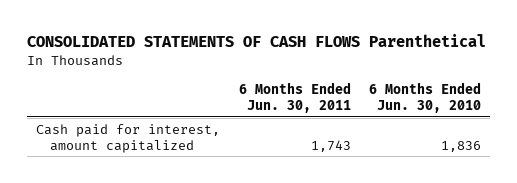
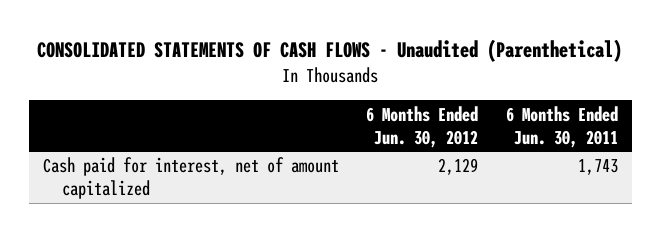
[27,34,487,48] CONSOLIDATED STATEMENTS OF CASH FLOWS Parenthetical -> [37,39,623,63] CONSOLIDATED STATEMENTS OF CASH FLOWS - Unaudited (Parenthetical)
[369,82,482,113] 6 Months Ended Jun. 30, 2010 -> none
none -> [366,105,479,148] 6 Months Ended Jun. 30, 2012
[36,124,221,153] Cash paid for interest, amount capitalized -> [42,157,339,200] Cash paid for interest, net of amount capitalized

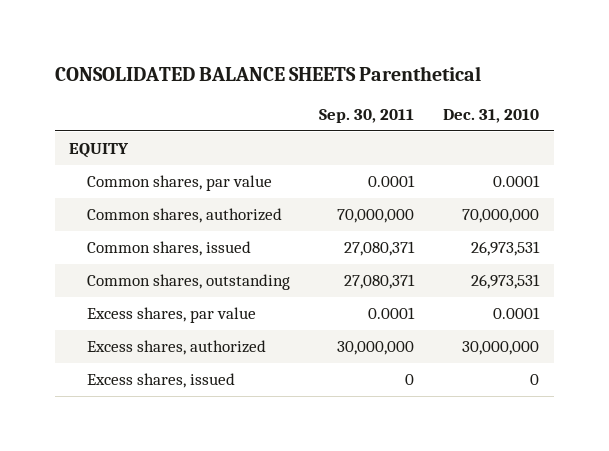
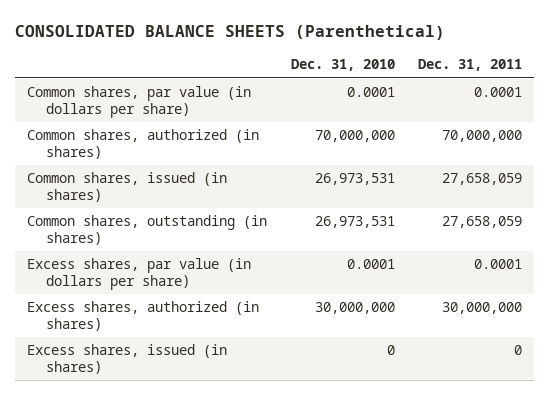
[54,65,481,81] CONSOLIDATED BALANCE SHEETS Parenthetical -> [14,24,445,40] CONSOLIDATED BALANCE SHEETS (Parenthetical)
[319,109,415,124] Sep. 30, 2011 -> none
none -> [418,59,523,72] Dec. 31, 2011
[69,143,130,159] EQUITY -> none
[86,175,272,192] Common shares, par value -> [26,86,251,118] Common shares, par value (in dollars per share)
[86,208,282,224] Common shares, authorized -> [26,129,259,159] Common shares, authorized (in shares)
[86,241,251,257] Common shares, issued -> [26,172,227,202] Common shares, issued (in shares)
[86,274,290,291] Common shares, outstanding -> [26,215,267,245] Common shares, outstanding (in shares)
[86,307,256,324] Excess shares, par value -> [26,258,251,290] Excess shares, par value (in dollars per share)
[86,340,266,356] Excess shares, authorized -> [26,301,259,331] Excess shares, authorized (in shares)
[86,373,235,389] Excess shares, issued -> [26,344,227,374] Excess shares, issued (in shares)

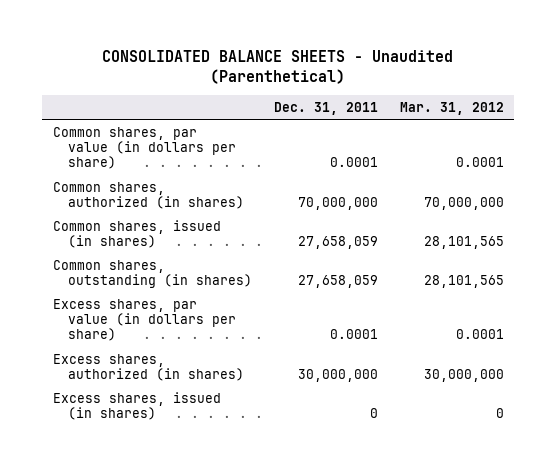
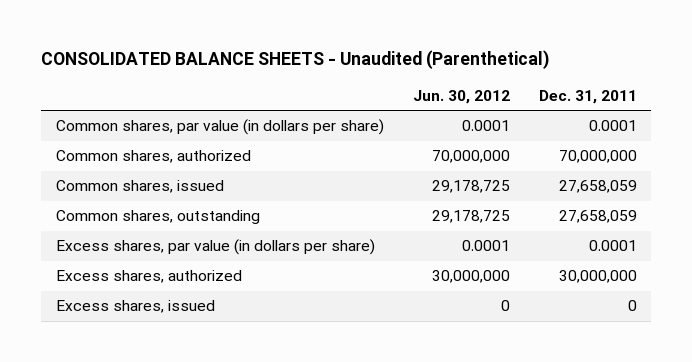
[399,101,504,115] Mar. 31, 2012 -> none
none -> [412,89,510,104] Jun. 30, 2012
[52,181,245,210] Common shares, authorized (in shares) -> [55,150,251,164] Common shares, authorized
[52,219,221,249] Common shares, issued (in shares) -> [55,180,224,194] Common shares, issued
[52,259,253,289] Common shares, outstanding (in shares) -> [55,210,260,225] Common shares, outstanding
[52,353,245,382] Excess shares, authorized (in shares) -> [55,270,242,284] Excess shares, authorized
[52,391,221,421] Excess shares, issued (in shares) -> [55,300,215,314] Excess shares, issued

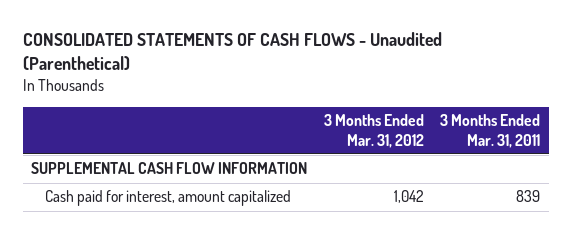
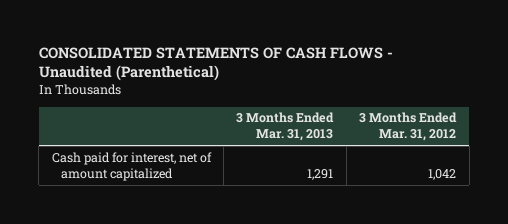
[440,114,541,148] 3 Months Ended Mar. 31, 2011 -> none
none -> [236,112,335,142] 3 Months Ended Mar. 31, 2013
[30,162,307,175] SUPPLEMENTAL CASH FLOW INFORMATION -> none
[44,190,291,207] Cash paid for interest, amount capitalized -> [51,151,212,181] Cash paid for interest, net of amount capitalized

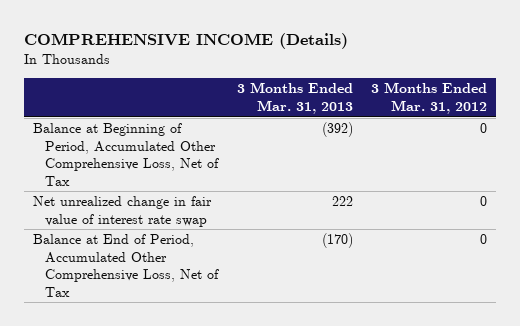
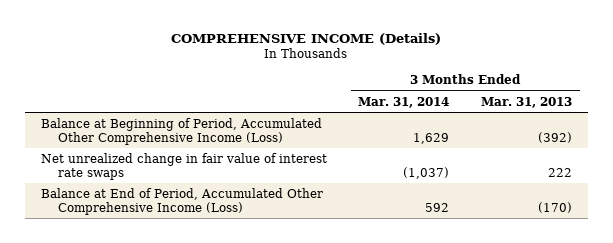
[370,82,487,114] 3 Months Ended Mar. 31, 2012 -> none
none -> [358,96,450,108] Mar. 31, 2014
[32,123,220,186] Balance at Beginning of Period, Accumulated Other Comprehensive Loss, Net of Tax -> [40,117,322,145] Balance at Beginning of Period, Accumulated Other Comprehensive Income (Loss)
[32,196,212,227] Net unrealized change in fair value of interest rate swap -> [40,152,327,180] Net unrealized change in fair value of interest rate swaps
[32,234,220,297] Balance at End of Period, Accumulated Other Comprehensive Loss, Net of Tax -> [40,187,323,215] Balance at End of Period, Accumulated Other Comprehensive Income (Loss)

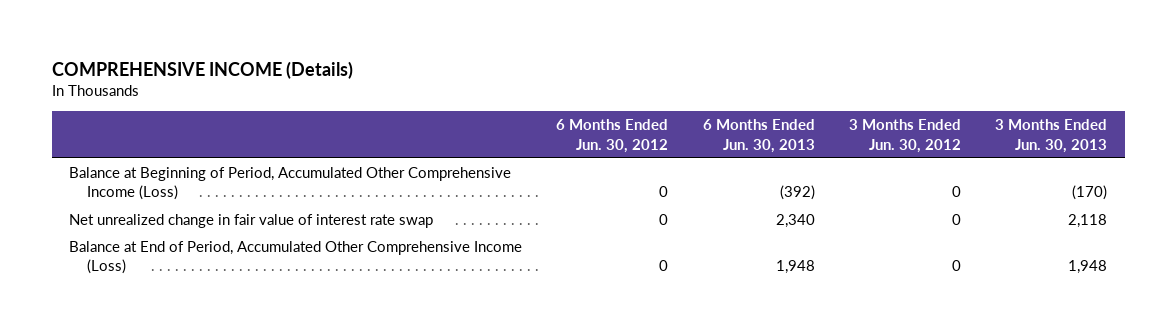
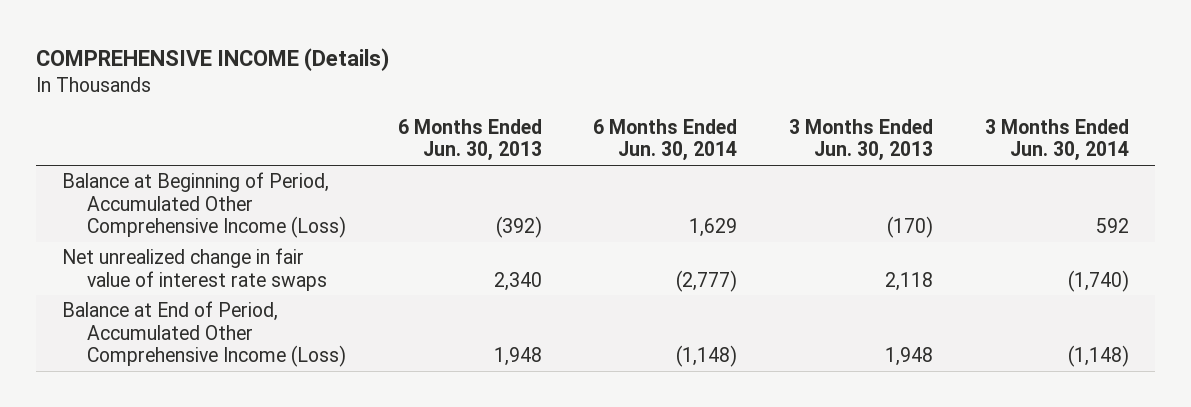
[556,119,669,153] 6 Months Ended Jun. 30, 2012 -> none
[849,119,962,153] 3 Months Ended Jun. 30, 2012 -> none
none -> [593,119,738,162] 6 Months Ended Jun. 30, 2014
none -> [985,119,1130,162] 3 Months Ended Jun. 30, 2014
[69,214,434,229] Net unrealized change in fair value of interest rate swap -> [62,248,327,291] Net unrealized change in fair value of interest rate swaps

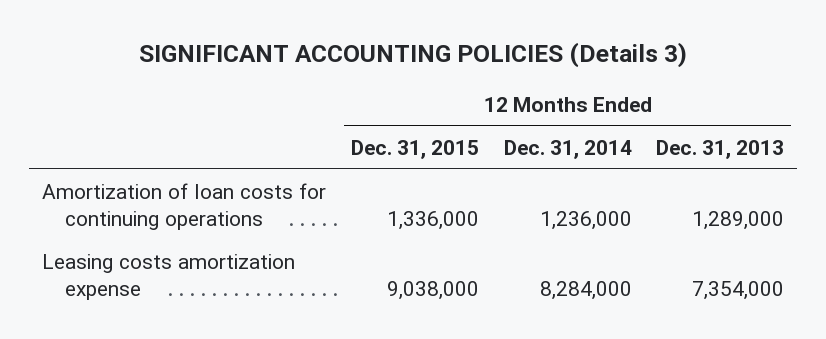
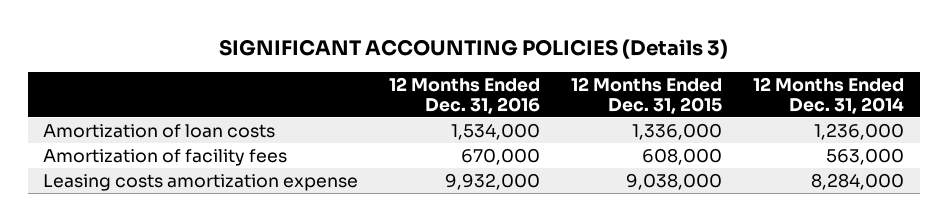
[656,139,785,159] Dec. 31, 2013 -> none
none -> [389,76,541,114] 12 Months Ended Dec. 31, 2016
[41,182,326,231] Amortization of loan costs for continuing operations -> [43,123,276,138] Amortization of loan costs
none -> [43,148,288,166] Amortization of facility fees

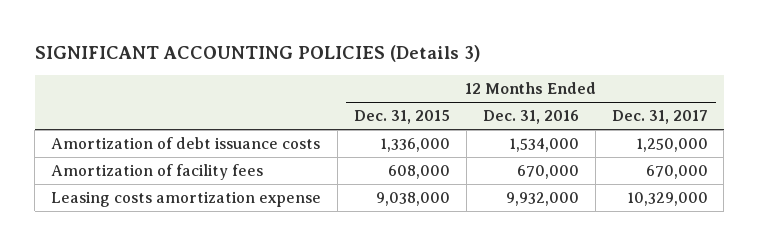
[753,76,905,114] 12 Months Ended Dec. 31, 2014 -> none
none -> [611,110,708,125] Dec. 31, 2017
[43,123,276,138] Amortization of loan costs -> [51,136,321,149] Amortization of debt issuance costs

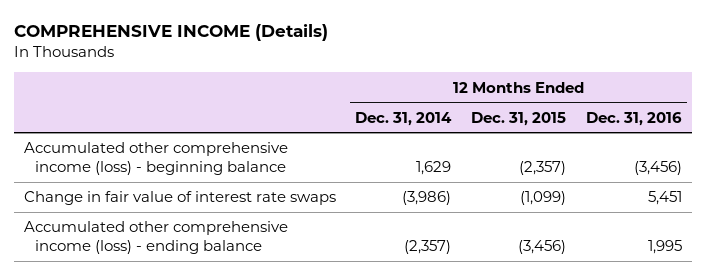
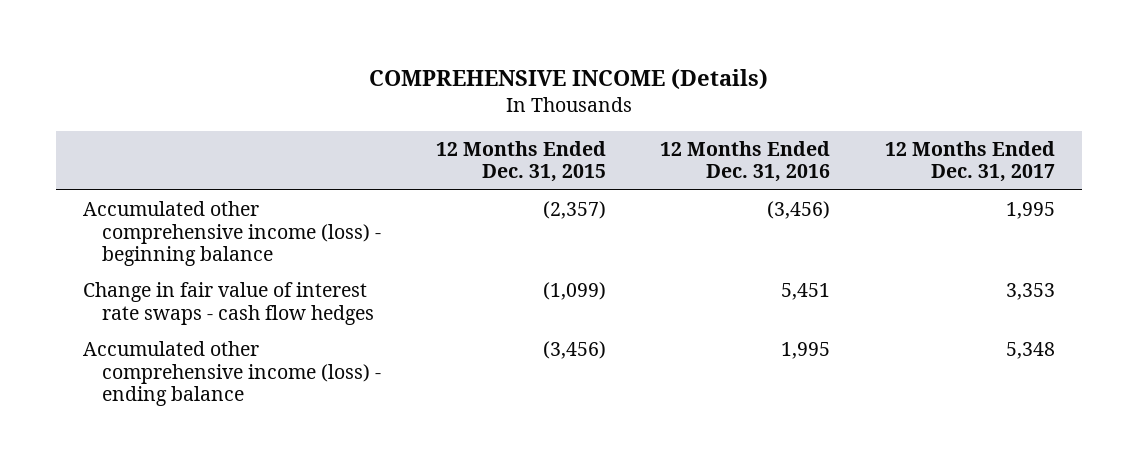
[355,111,453,126] Dec. 31, 2014 -> none
none -> [884,141,1055,183] 12 Months Ended Dec. 31, 2017
[23,191,336,206] Change in fair value of interest rate swaps -> [82,282,375,325] Change in fair value of interest rate swaps - cash flow hedges

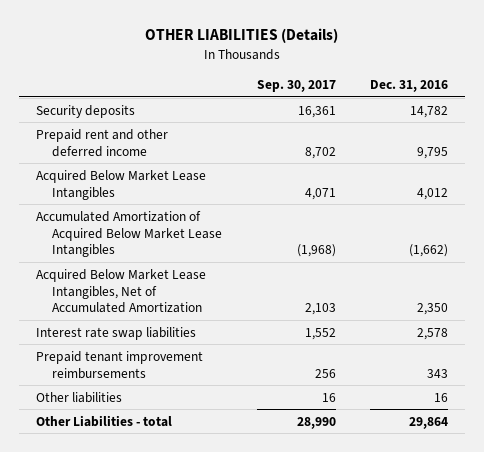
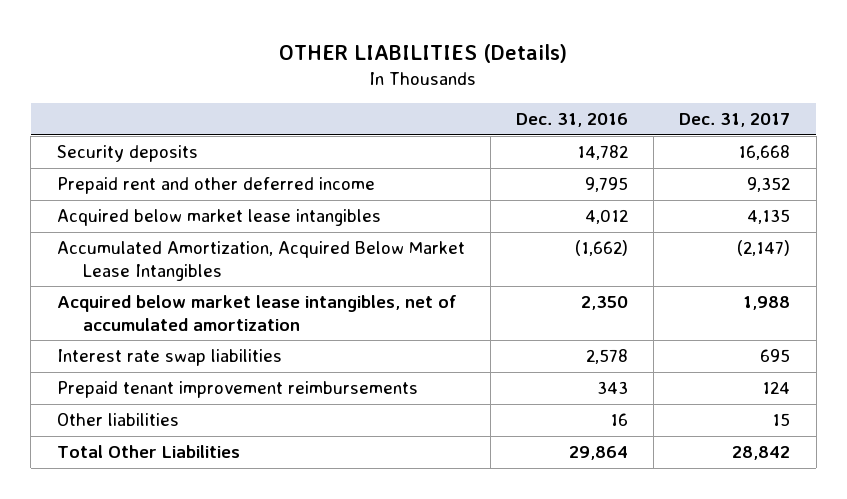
[256,80,336,93] Sep. 30, 2017 -> none
none -> [679,113,791,128] Dec. 31, 2017
[36,169,207,200] Acquired Below Market Lease Intangibles -> [56,209,381,227] Acquired below market lease intangibles
[36,210,223,258] Accumulated Amortization of Acquired Below Market Lease Intangibles -> [56,241,465,281] Accumulated Amortization, Acquired Below Market Lease Intangibles
[36,268,207,314] Acquired Below Market Lease Intangibles, Net of Accumulated Amortization -> [56,295,457,331] Acquired below market lease intangibles, net of accumulated amortization
[36,414,173,427] Other Liabilities - total -> [56,445,240,459] Total Other Liabilities

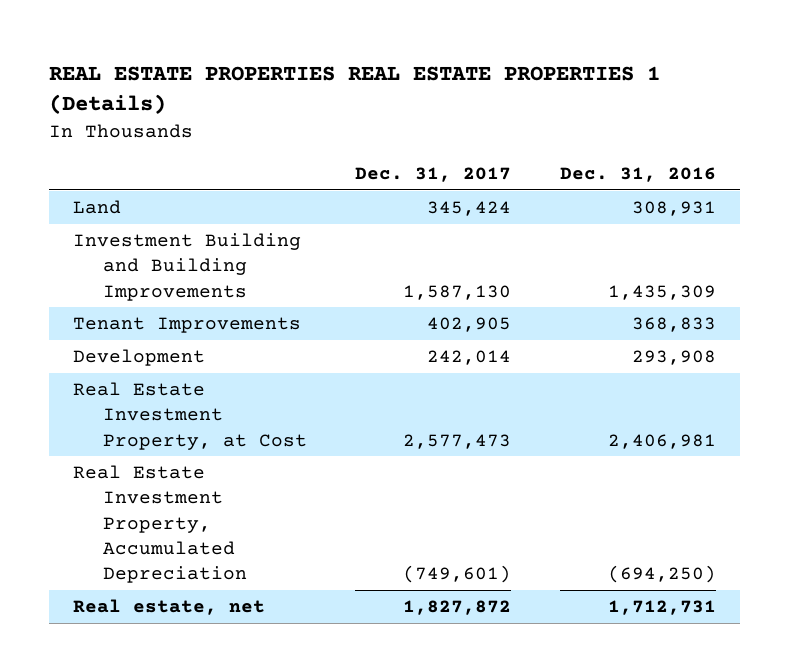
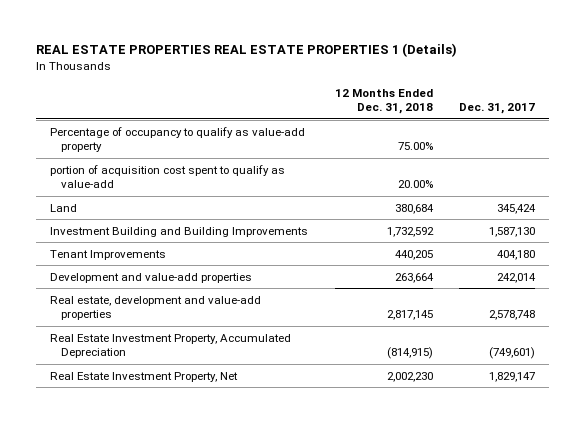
[559,166,716,182] Dec. 31, 2016 -> none
none -> [334,88,433,115] 12 Months Ended Dec. 31, 2018
none -> [49,126,305,153] Percentage of occupancy to qualify as value-add property
none -> [49,164,285,189] portion of acquisition cost spent to qualify as value-add
[73,382,307,450] Real Estate Investment Property, at Cost -> none
[427,317,512,333] 402,905 -> [497,249,536,260] 404,180
[73,349,206,367] Development -> [49,272,252,283] Development and value-add properties
none -> [49,295,261,321] Real estate, development and value-add properties
[73,599,266,616] Real estate, net -> [49,371,238,382] Real Estate Investment Property, Net
[403,600,512,616] 1,827,872 -> [489,371,536,382] 1,829,147

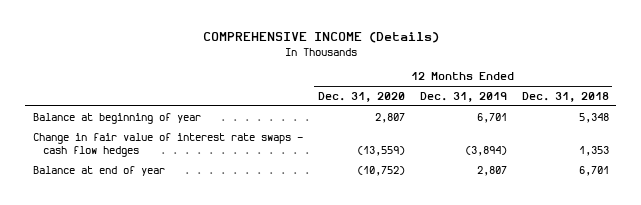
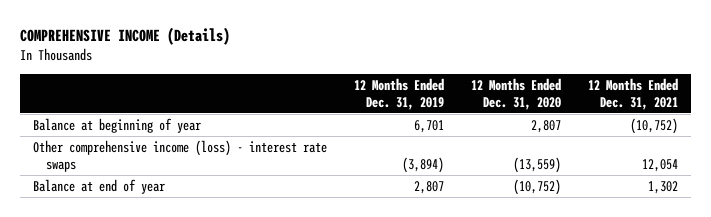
[521,91,609,102] Dec. 31, 2018 -> none
none -> [587,77,678,110] 12 Months Ended Dec. 31, 2021
[32,132,303,158] Change in fair value of interest rate swaps - cash flow hedges -> [33,139,328,172] Other comprehensive income (loss) - interest rate swaps

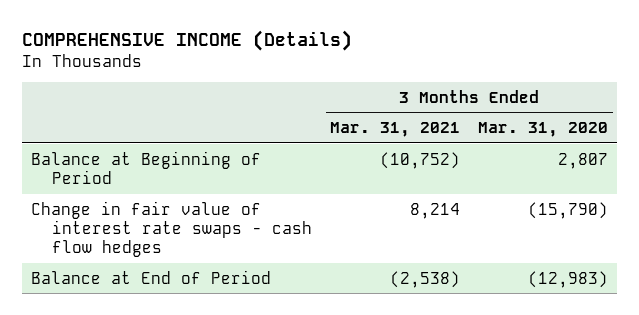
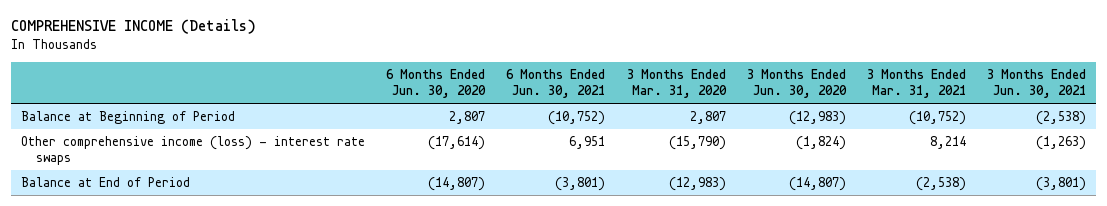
none -> [386,68,487,98] 6 Months Ended Jun. 30, 2020
none -> [506,68,606,98] 6 Months Ended Jun. 30, 2021
none -> [746,68,847,98] 3 Months Ended Jun. 30, 2020
none -> [986,68,1086,98] 3 Months Ended Jun. 30, 2021
[30,200,313,258] Change in fair value of interest rate swaps - cash flow hedges -> [21,136,366,166] Other comprehensive income (loss) - interest rate swaps

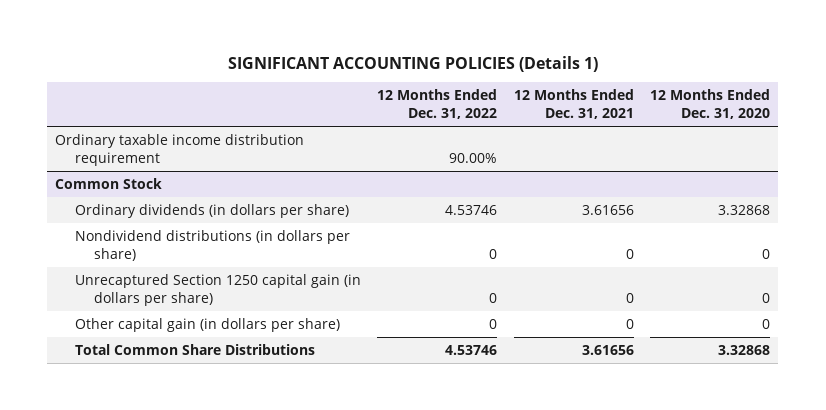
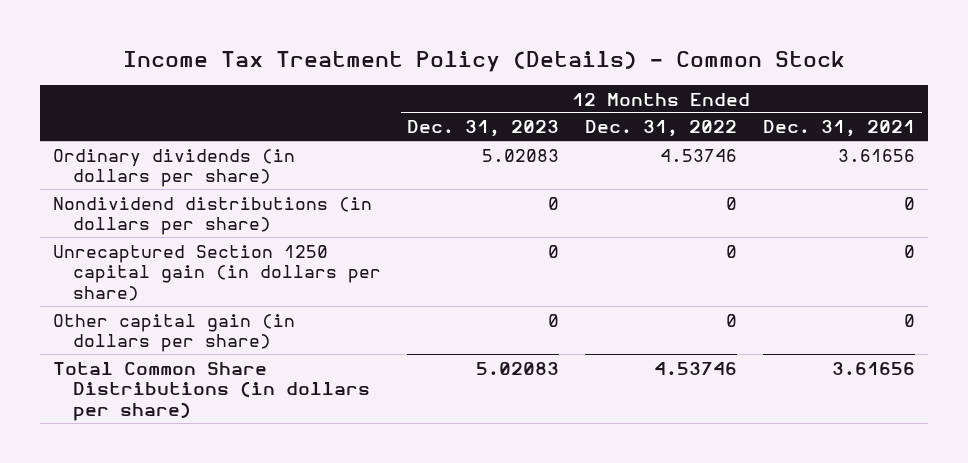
[227,55,598,72] SIGNIFICANT ACCOUNTING POLICIES (Details 1) -> [123,51,846,73] Income Tax Treatment Policy (Details) - Common Stock
[650,89,771,120] 12 Months Ended Dec. 31, 2020 -> none
none -> [407,120,560,138] Dec. 31, 2023
[55,133,305,166] Ordinary taxable income distribution requirement -> none
[55,177,163,189] Common Stock -> none
[74,343,315,355] Total Common Share Distributions -> [52,361,371,421] Total Common Share Distributions (in dollars per share)

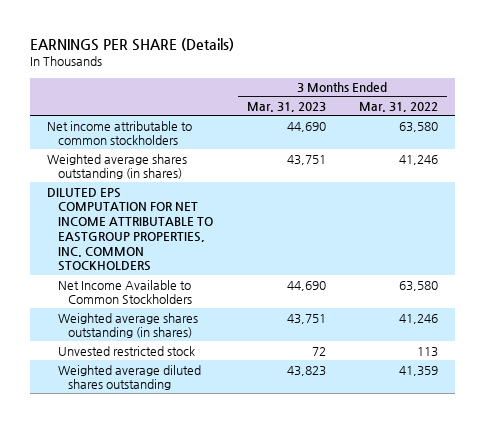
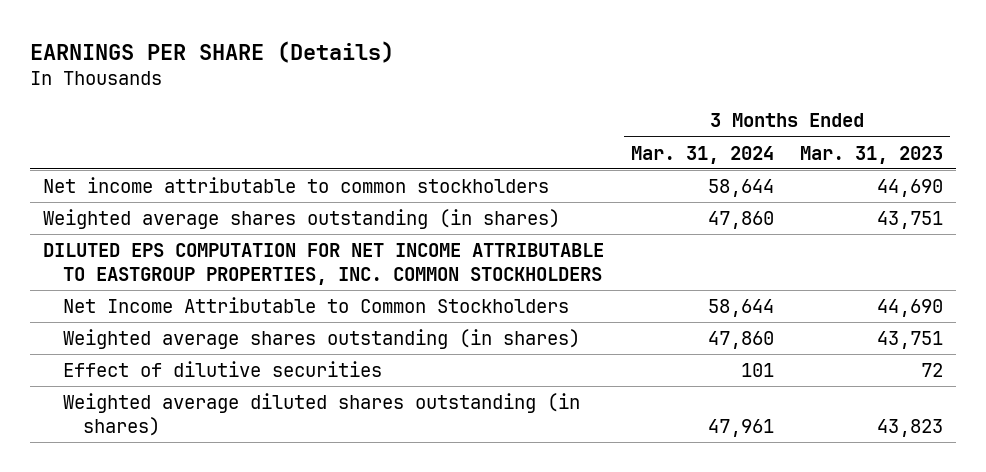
[359,101,439,112] Mar. 31, 2022 -> none
none -> [630,145,774,164] Mar. 31, 2024
[57,279,193,305] Net Income Available to Common Stockholders -> [63,297,570,314] Net Income Attributable to Common Stockholders
[57,345,195,356] Unvested restricted stock -> [63,361,383,378] Effect of dilutive securities
[57,364,201,391] Weighted average diluted shares outstanding -> [63,393,581,436] Weighted average diluted shares outstanding (in shares)

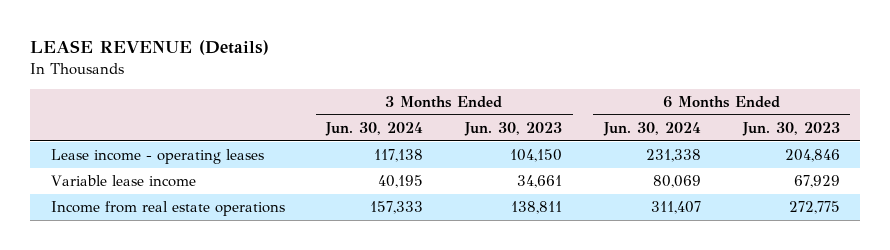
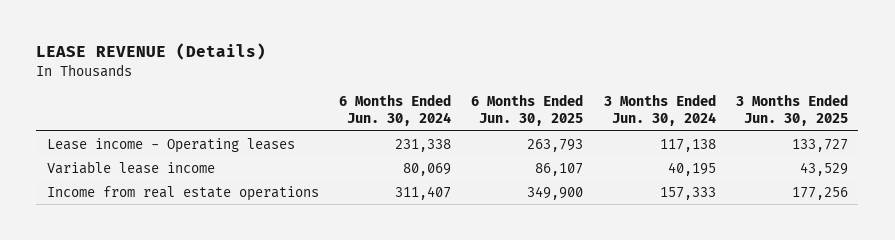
[464,121,563,136] Jun. 30, 2023 -> none
[741,121,840,136] Jun. 30, 2023 -> none
none -> [471,93,584,127] 6 Months Ended Jun. 30, 2025
none -> [736,93,849,127] 3 Months Ended Jun. 30, 2025
[50,149,264,165] Lease income - operating leases -> [46,137,295,153] Lease income - Operating leases

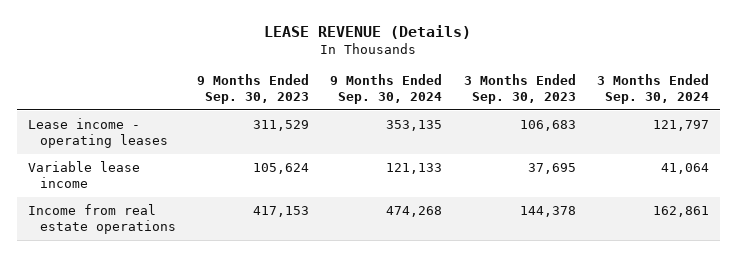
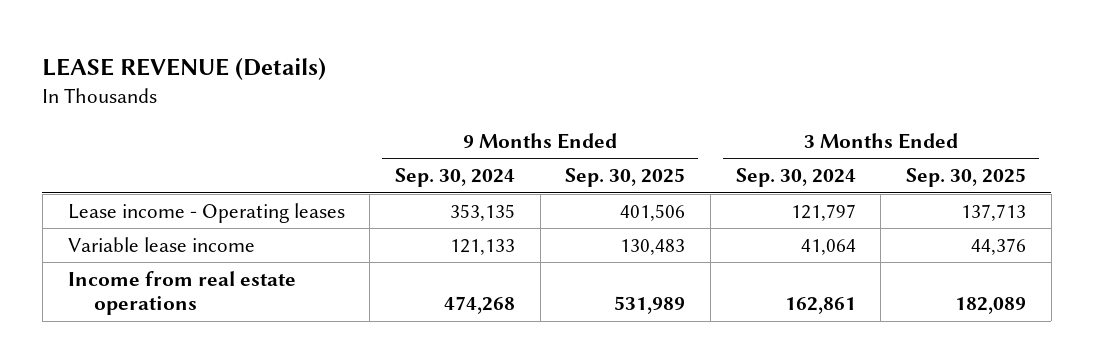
[197,74,310,105] 9 Months Ended Sep. 30, 2023 -> none
[463,74,576,105] 3 Months Ended Sep. 30, 2023 -> none
none -> [565,168,686,188] Sep. 30, 2025
none -> [906,168,1027,188] Sep. 30, 2025
[27,117,168,149] Lease income - operating leases -> [67,203,345,224] Lease income - Operating leases

